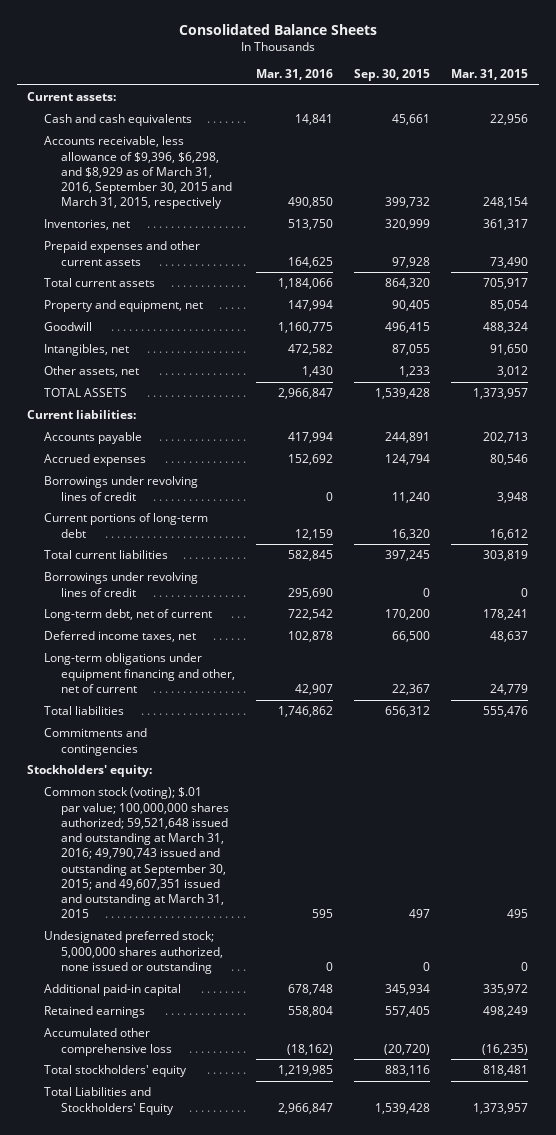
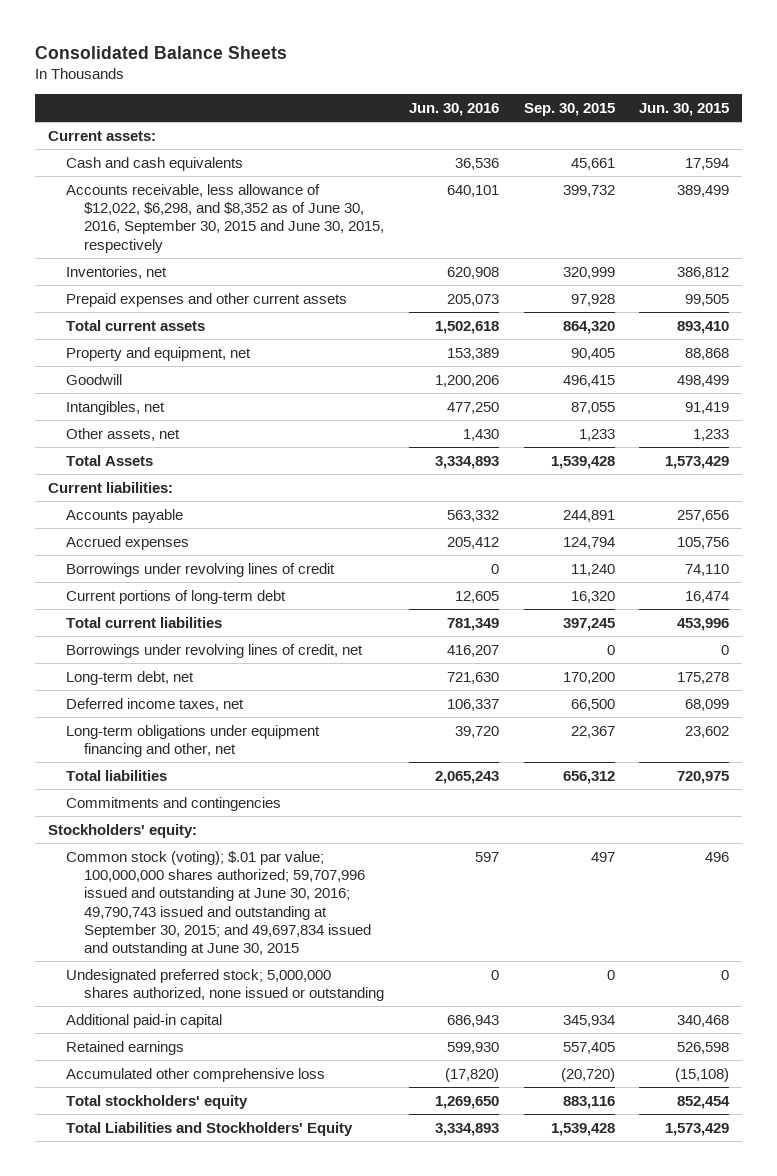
[256,68,334,80] Mar. 31, 2016 -> none
[451,68,529,80] Mar. 31, 2015 -> none
none -> [408,103,499,117] Jun. 30, 2016
none -> [639,103,730,117] Jun. 30, 2015
[44,136,233,210] Accounts receivable, less allowance of $9,396, $6,298, and $8,929 as of March 31, 2016, September 30, 2015 and March 31, 2015, respectively -> [65,183,384,253] Accounts receivable, less allowance of $12,022, $6,298, and $8,352 as of June 30, 2016, September 30, 2015 and June 30, 2015, respectively
[44,388,128,398] TOTAL ASSETS -> [65,454,153,466] Total Assets
[44,572,199,597] Borrowings under revolving lines of credit -> [65,643,363,658] Borrowings under revolving lines of credit, net
[44,609,213,622] Long-term debt, net of current -> [65,670,194,685] Long-term debt, net
[44,653,236,693] Long-term obligations under equipment financing and other, net of current -> [65,724,320,757] Long-term obligations under equipment financing and other, net
[44,787,230,919] Common stock (voting); $.01 par value; 100,000,000 shares authorized; 59,521,648 issued and outstanding at March 31, 2016; 49,790,743 issued and outstanding at September 30, 2015; and 49,607,351 issued and outstanding at March 31, 2015 -> [65,850,371,957] Common stock (voting); $.01 par value; 100,000,000 shares authorized; 59,707,996 issued and outstanding at June 30, 2016; 49,790,743 issued and outstanding at September 30, 2015; and 49,697,834 issued and outstanding at June 30, 2015

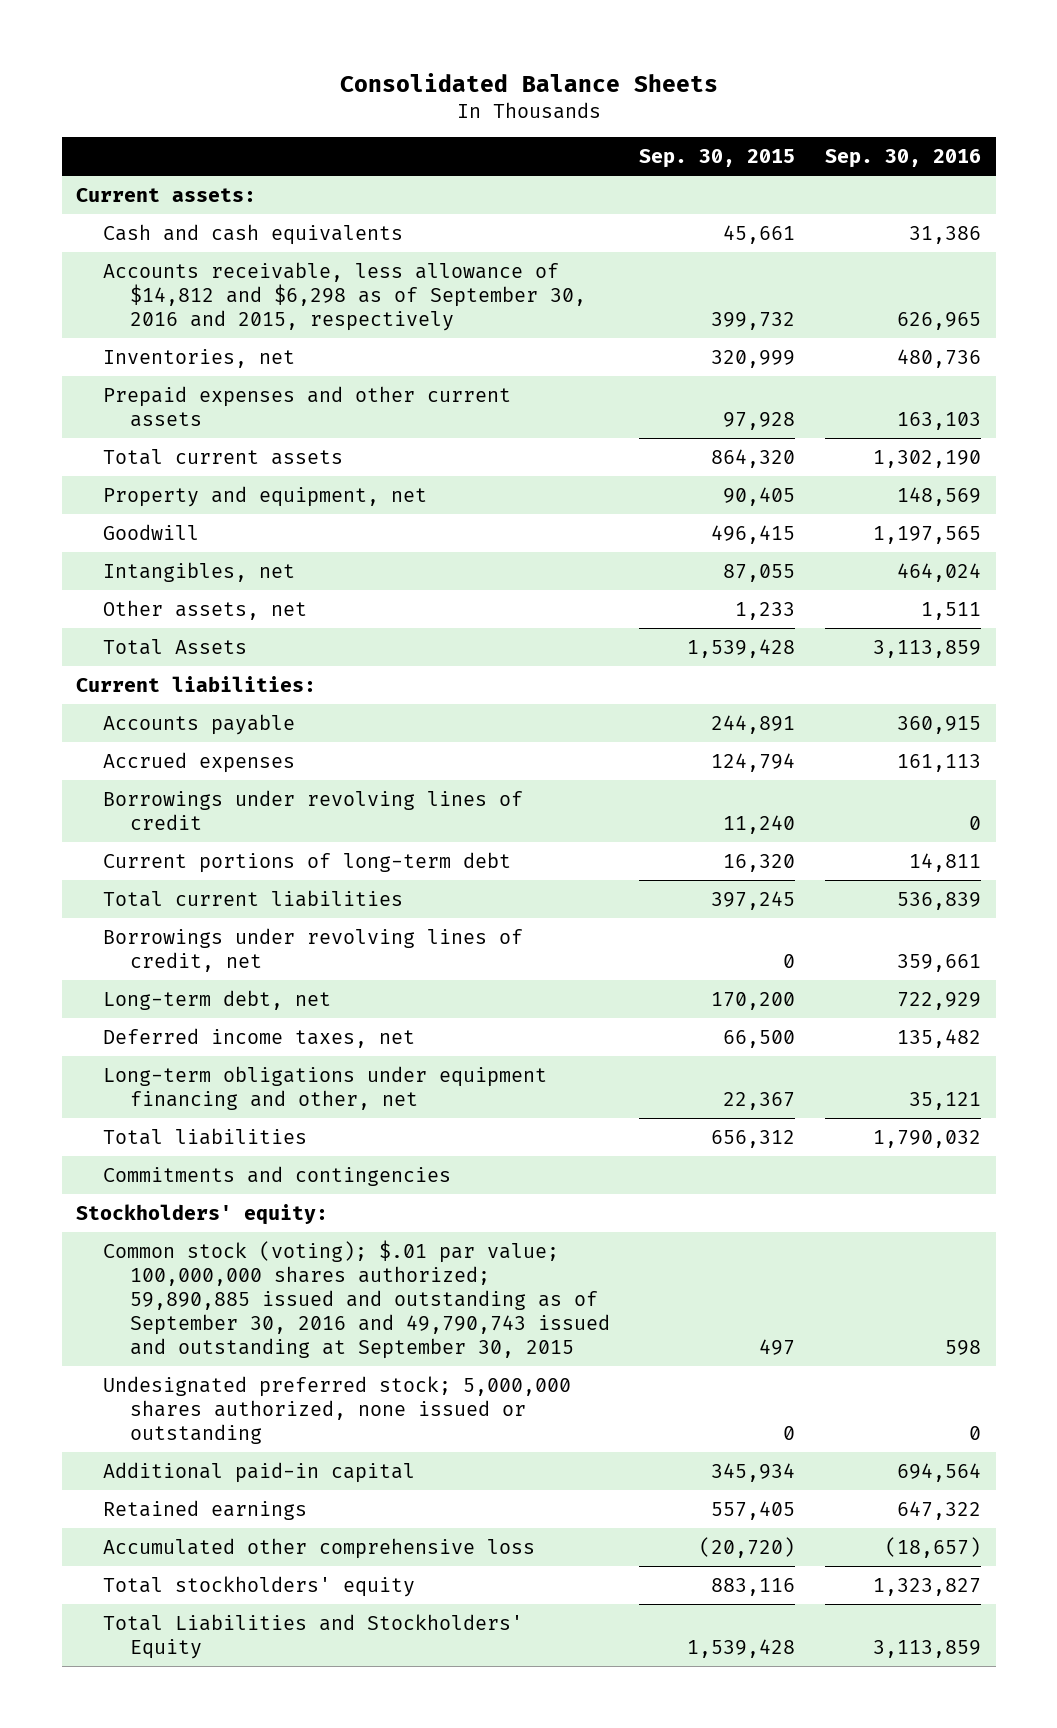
[408,103,499,117] Jun. 30, 2016 -> none
[639,103,730,117] Jun. 30, 2015 -> none
none -> [824,149,981,169] Sep. 30, 2016
[65,183,384,253] Accounts receivable, less allowance of $12,022, $6,298, and $8,352 as of June 30, 2016, September 30, 2015 and June 30, 2015, respectively -> [103,261,586,331] Accounts receivable, less allowance of $14,812 and $6,298 as of September 30, 2016 and 2015, respectively
[65,850,371,957] Common stock (voting); $.01 par value; 100,000,000 shares authorized; 59,707,996 issued and outstanding at June 30, 2016; 49,790,743 issued and outstanding at September 30, 2015; and 49,697,834 issued and outstanding at June 30, 2015 -> [103,1239,610,1360] Common stock (voting); $.01 par value; 100,000,000 shares authorized; 59,890,885 issued and outstanding as of September 30, 2016 and 49,790,743 issued and outstanding at September 30, 2015

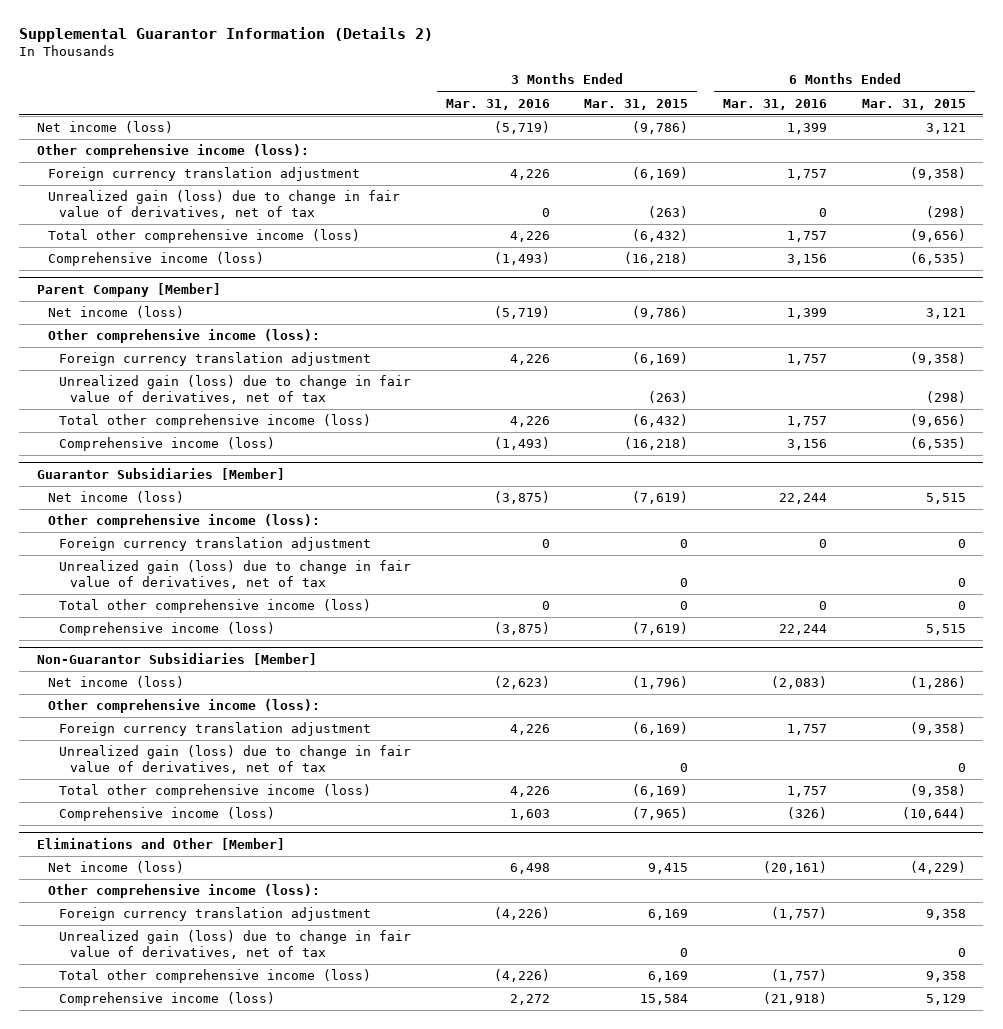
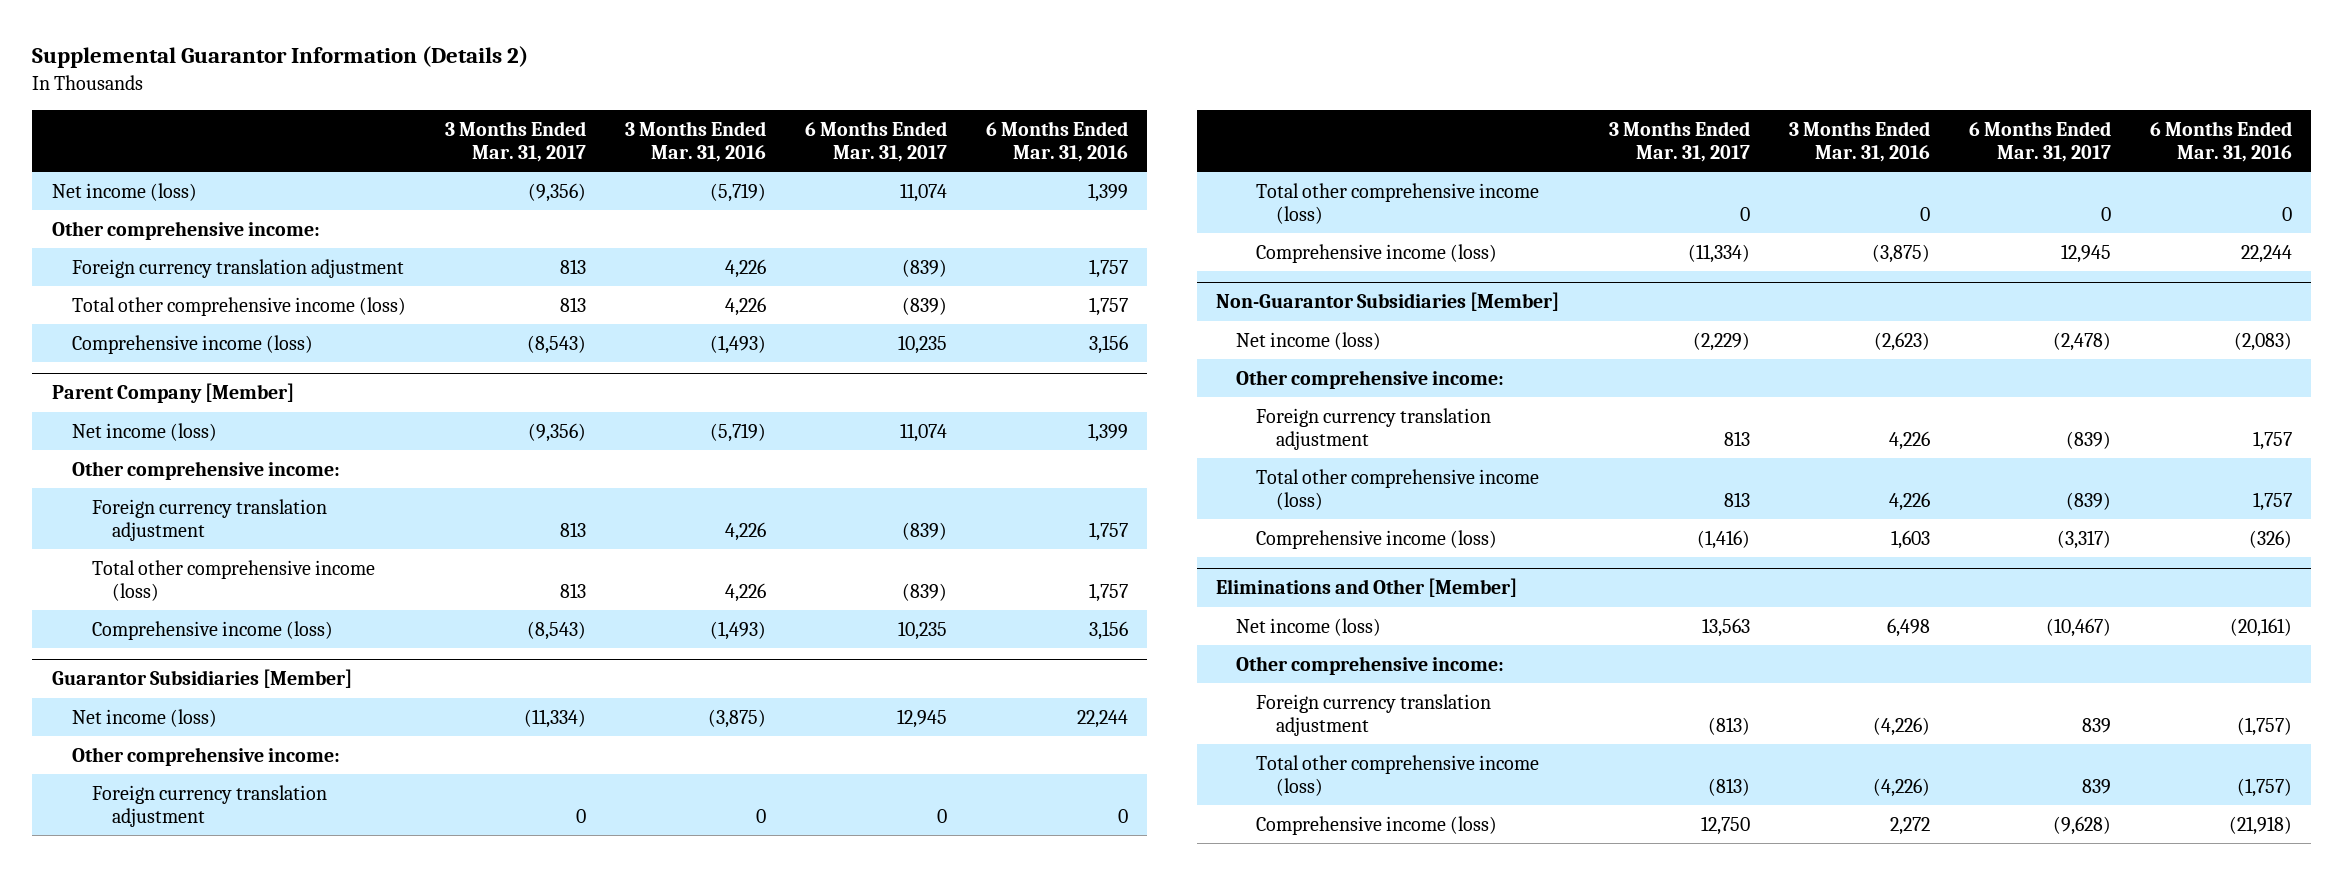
[584,98,689,110] Mar. 31, 2015 -> none
[861,98,966,110] Mar. 31, 2015 -> none
none -> [444,120,586,162] 3 Months Ended Mar. 31, 2017
none -> [804,120,947,162] 6 Months Ended Mar. 31, 2017
[36,144,309,159] Other comprehensive income (loss): -> [51,221,320,241] Other comprehensive income:
[47,190,400,220] Unrealized gain (loss) due to change in fair value of derivatives, net of tax -> none
[47,329,320,344] Other comprehensive income (loss): -> [71,461,340,481] Other comprehensive income:
[58,375,411,405] Unrealized gain (loss) due to change in fair value of derivatives, net of tax -> none
[47,514,320,529] Other comprehensive income (loss): -> [71,747,340,767] Other comprehensive income:
[58,560,411,590] Unrealized gain (loss) due to change in fair value of derivatives, net of tax -> none
[47,699,320,714] Other comprehensive income (loss): -> [1236,370,1505,390] Other comprehensive income:
[58,745,411,775] Unrealized gain (loss) due to change in fair value of derivatives, net of tax -> none
[47,884,320,899] Other comprehensive income (loss): -> [1236,656,1505,676] Other comprehensive income:
[58,930,411,960] Unrealized gain (loss) due to change in fair value of derivatives, net of tax -> none

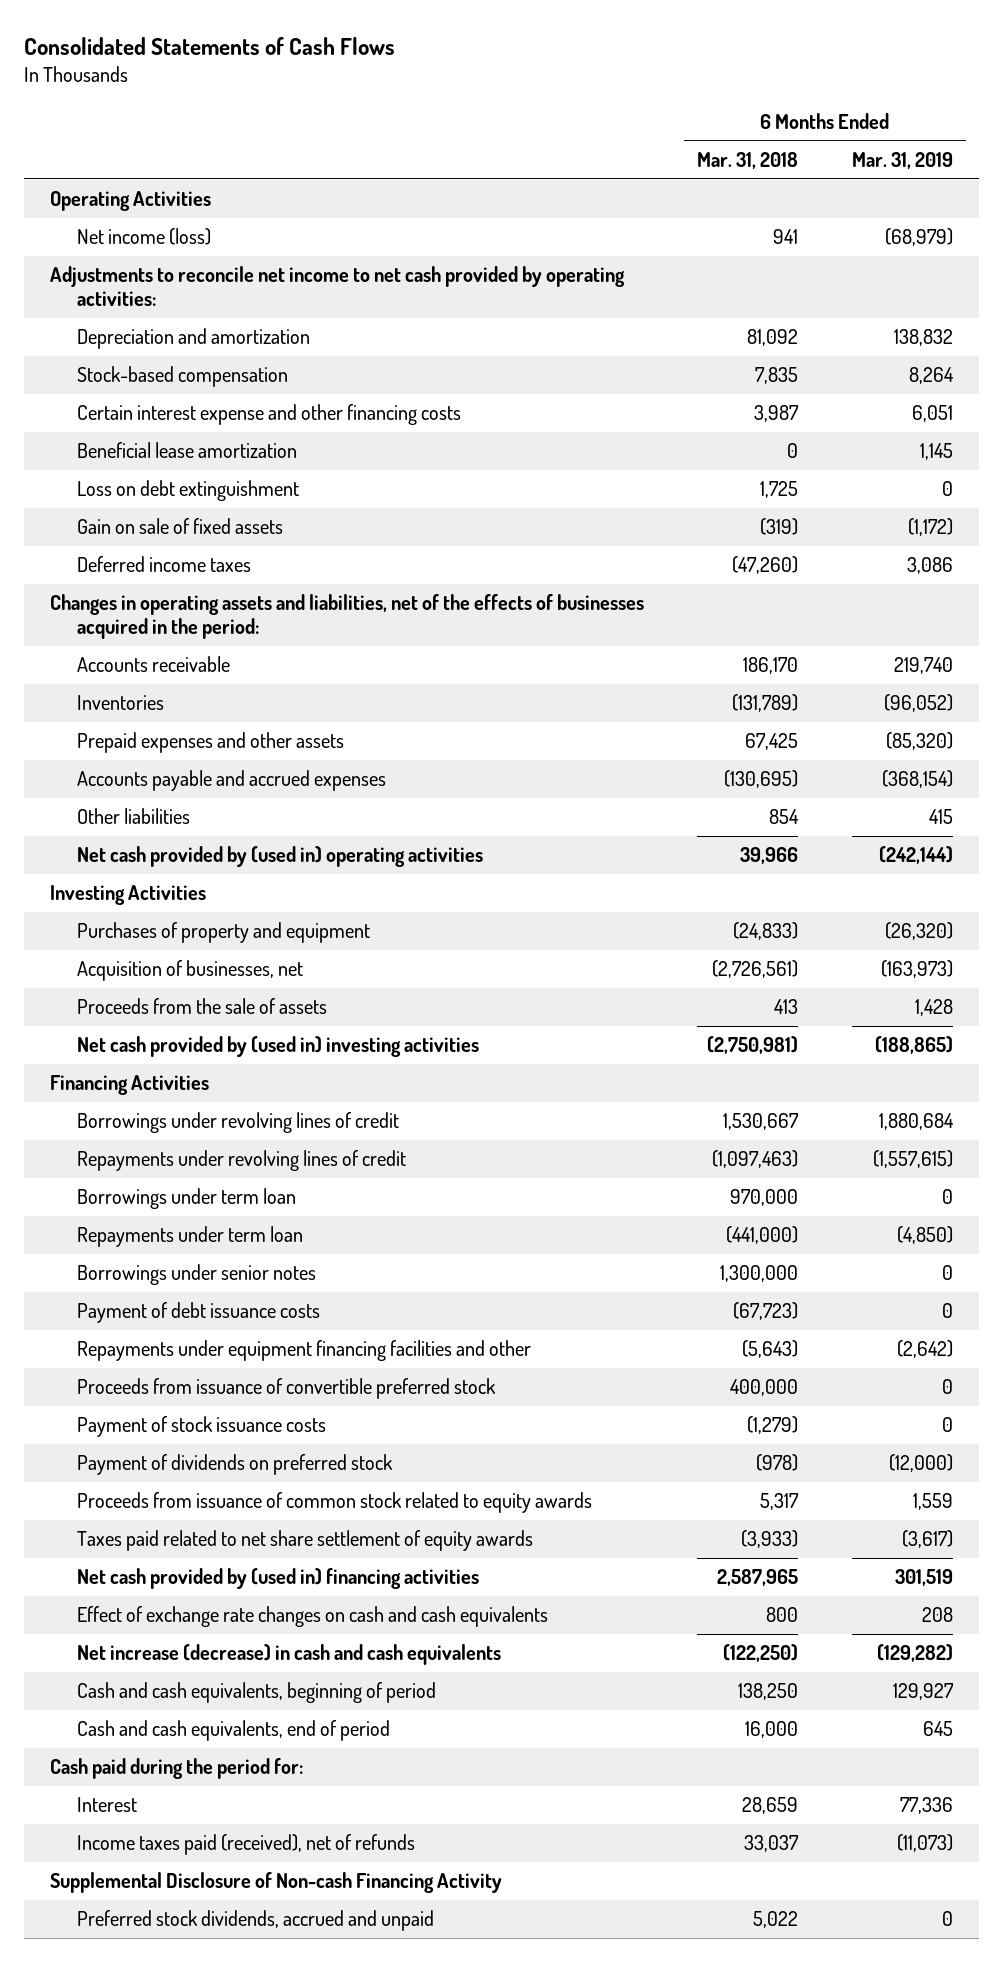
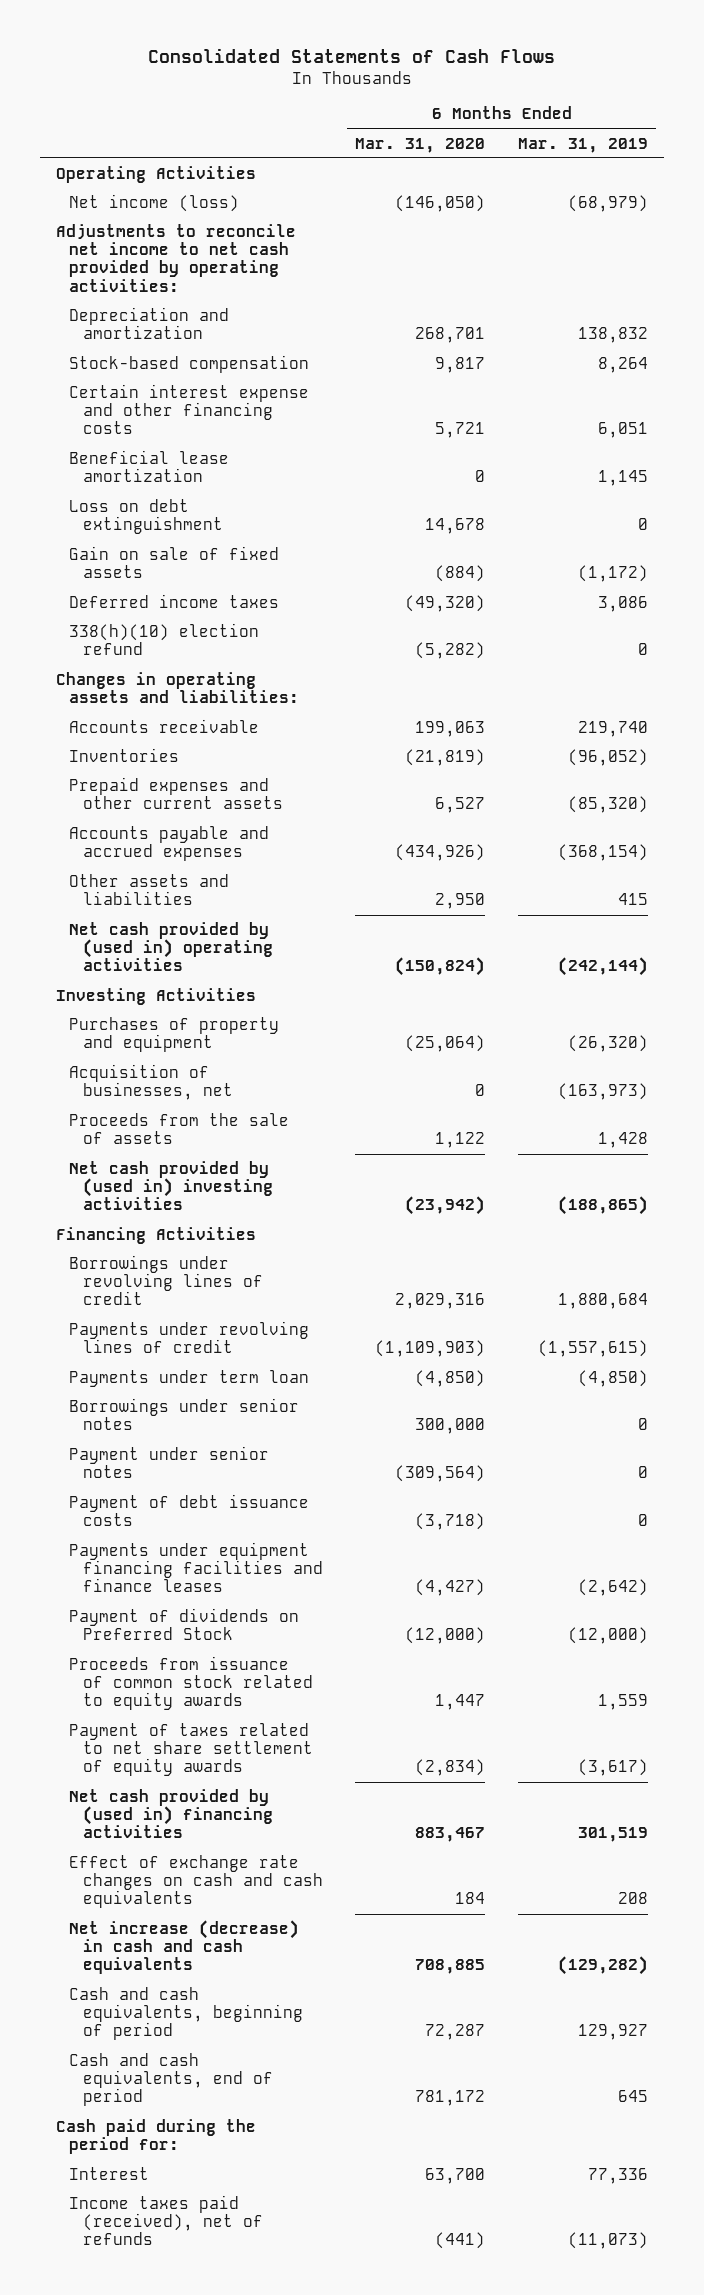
[697,152,799,170] Mar. 31, 2018 -> none
none -> [355,137,486,153] Mar. 31, 2020
none -> [69,623,260,656] 338(h)(10) election refund
[50,594,645,640] Changes in operating assets and liabilities, net of the effects of businesses acquired in the period: -> [55,672,300,704] Changes in operating assets and liabilities:
[77,732,345,754] Prepaid expenses and other assets -> [69,777,283,810] Prepaid expenses and other current assets
[77,808,191,825] Other liabilities -> [69,874,230,906] Other assets and liabilities
[77,1188,297,1210] Borrowings under term loan -> none
[77,1150,407,1172] Repayments under revolving lines of credit -> [69,1321,310,1354] Payments under revolving lines of credit
[77,1226,304,1248] Repayments under term loan -> [69,1370,310,1388] Payments under term loan
none -> [69,1446,270,1479] Payment under senior notes
[77,1378,497,1400] Proceeds from issuance of convertible preferred stock -> none
[77,1416,327,1438] Payment of stock issuance costs -> none
[77,1340,532,1362] Repayments under equipment financing facilities and other -> [69,1542,323,1593] Payments under equipment financing facilities and finance leases
[77,1454,394,1476] Payment of dividends on preferred stock -> [69,1608,300,1641] Payment of dividends on Preferred Stock
[77,1530,534,1552] Taxes paid related to net share settlement of equity awards -> [69,1723,313,1777] Payment of taxes related to net share settlement of equity awards
[50,1872,503,1894] Supplemental Disclosure of Non-cash Financing Activity -> none
[77,1910,435,1932] Preferred stock dividends, accrued and unpaid -> none

